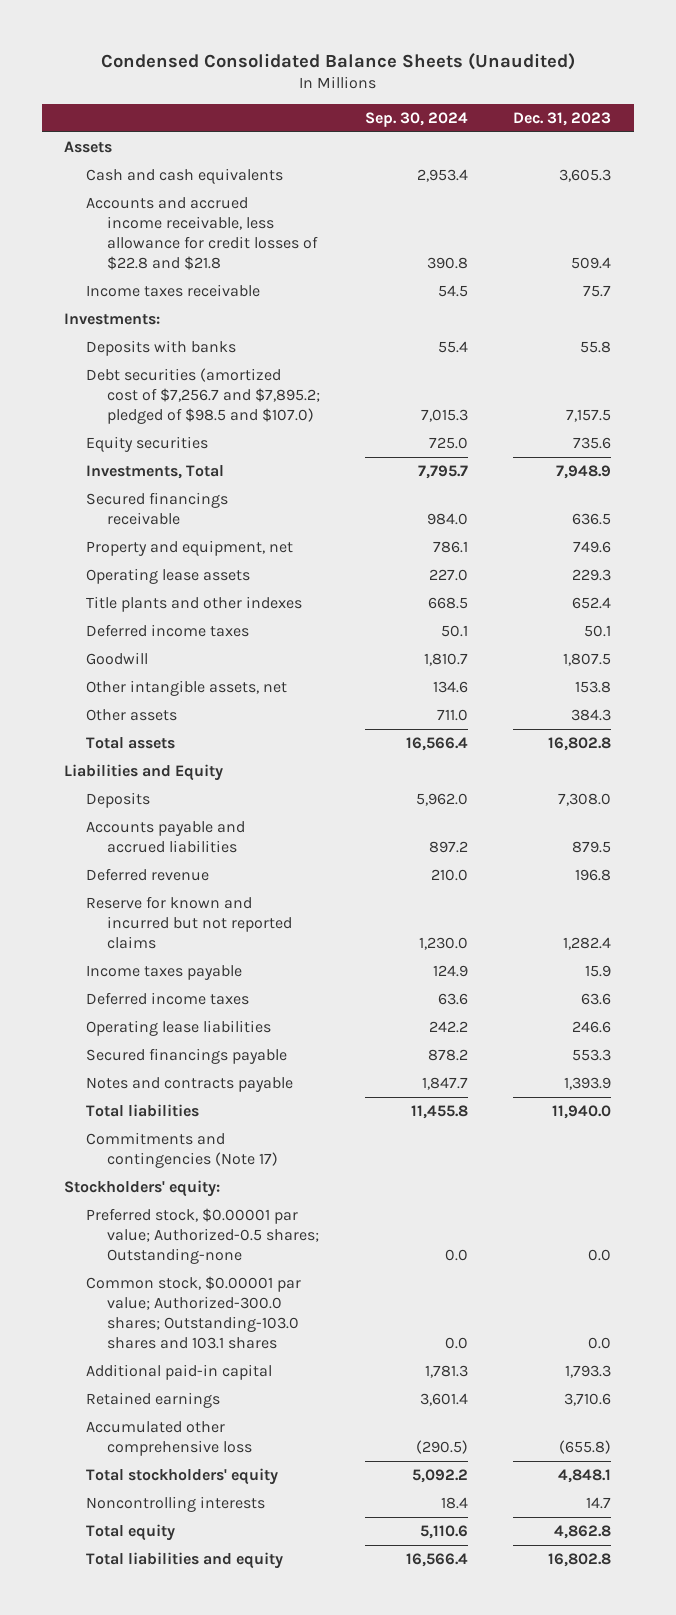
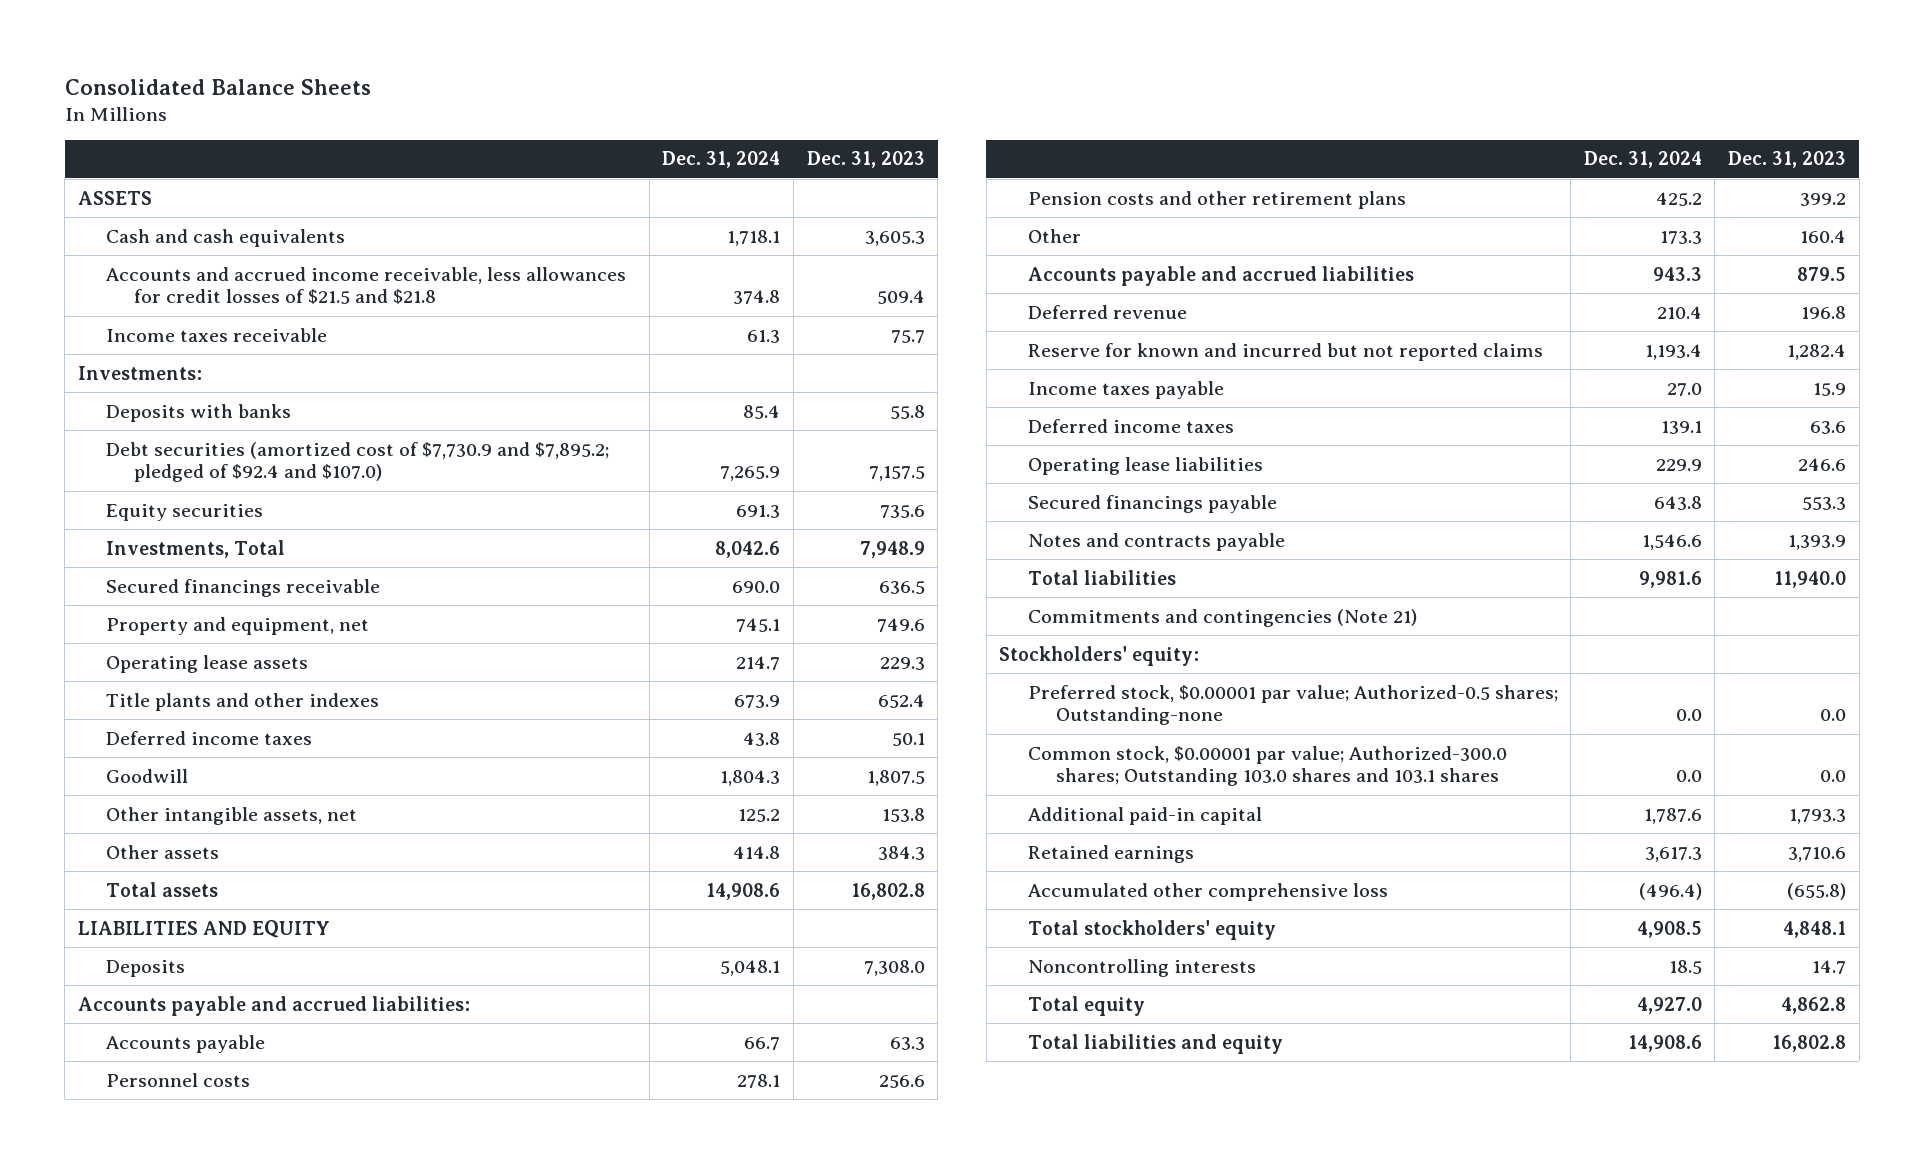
[100,52,575,70] Condensed Consolidated Balance Sheets (Unaudited) -> [64,78,371,95] Consolidated Balance Sheets
[365,112,469,128] Sep. 30, 2024 -> none
none -> [662,151,781,169] Dec. 31, 2024
[64,140,113,153] Assets -> [77,190,152,205] ASSETS
[85,196,319,270] Accounts and accrued income receivable, less allowance for credit losses of $22.8 and $21.8 -> [106,266,627,305] Accounts and accrued income receivable, less allowances for credit losses of $21.5 and $21.8
[85,367,321,424] Debt securities (amortized cost of $7,256.7 and $7,895.2; pledged of $98.5 and $107.0) -> [106,441,610,483] Debt securities (amortized cost of $7,730.9 and $7,895.2; pledged of $92.4 and $107.0)
[64,763,224,781] Liabilities and Equity -> [77,919,330,938] LIABILITIES AND EQUITY
none -> [77,995,470,1016] Accounts payable and accrued liabilities:
none -> [106,1034,266,1053] Accounts payable
none -> [106,1072,251,1087] Personnel costs
none -> [1027,190,1406,209] Pension costs and other retirement plans
none -> [1027,228,1081,243] Other
[85,1131,279,1168] Commitments and contingencies (Note 17) -> [1027,608,1417,627] Commitments and contingencies (Note 21)
[85,1275,301,1349] Common stock, $0.00001 par value; Authorized-300.0 shares; Outstanding-103.0 shares and 103.1 shares -> [1027,745,1507,787] Common stock, $0.00001 par value; Authorized-300.0 shares; Outstanding 103.0 shares and 103.1 shares

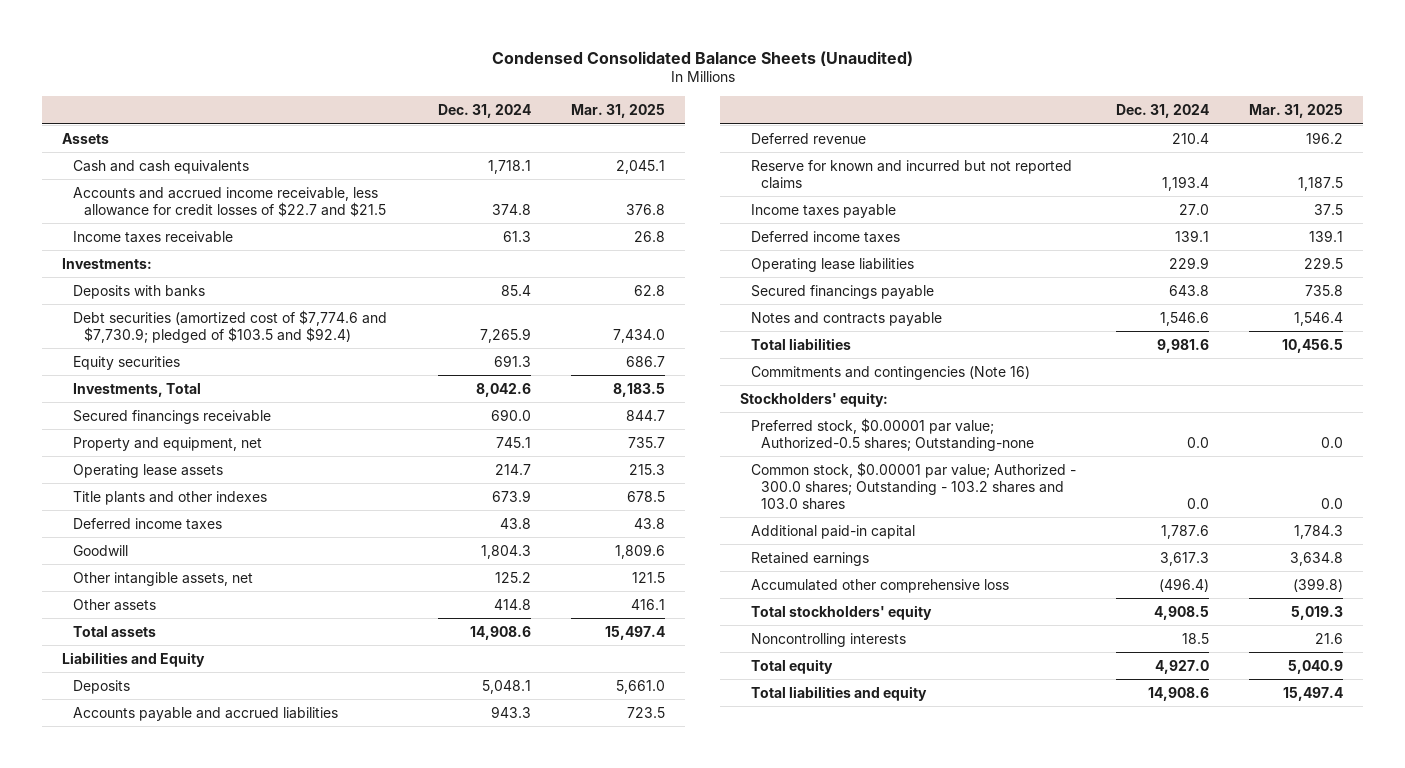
[64,78,371,95] Consolidated Balance Sheets -> [491,50,913,66] Condensed Consolidated Balance Sheets (Unaudited)
[806,151,925,169] Dec. 31, 2023 -> none
none -> [571,104,666,119] Mar. 31, 2025
[77,190,152,205] ASSETS -> [62,132,110,144] Assets
[106,266,627,305] Accounts and accrued income receivable, less allowances for credit losses of $21.5 and $21.8 -> [73,186,386,217] Accounts and accrued income receivable, less allowance for credit losses of $22.7 and $21.5
[106,441,610,483] Debt securities (amortized cost of $7,730.9 and $7,895.2; pledged of $92.4 and $107.0) -> [73,309,388,343] Debt securities (amortized cost of $7,774.6 and $7,730.9; pledged of $103.5 and $92.4)
[77,919,330,938] LIABILITIES AND EQUITY -> [62,651,206,667] Liabilities and Equity
[77,995,470,1016] Accounts payable and accrued liabilities: -> none
[106,1034,266,1053] Accounts payable -> none
[106,1072,251,1087] Personnel costs -> none
[1027,190,1406,209] Pension costs and other retirement plans -> none
[1027,228,1081,243] Other -> none
[1027,608,1417,627] Commitments and contingencies (Note 21) -> [750,365,1030,380] Commitments and contingencies (Note 16)
[1027,745,1507,787] Common stock, $0.00001 par value; Authorized-300.0 shares; Outstanding 103.0 shares and 103.1 shares -> [750,461,1076,510] Common stock, $0.00001 par value; Authorized - 300.0 shares; Outstanding - 103.2 shares and 103.0 shares

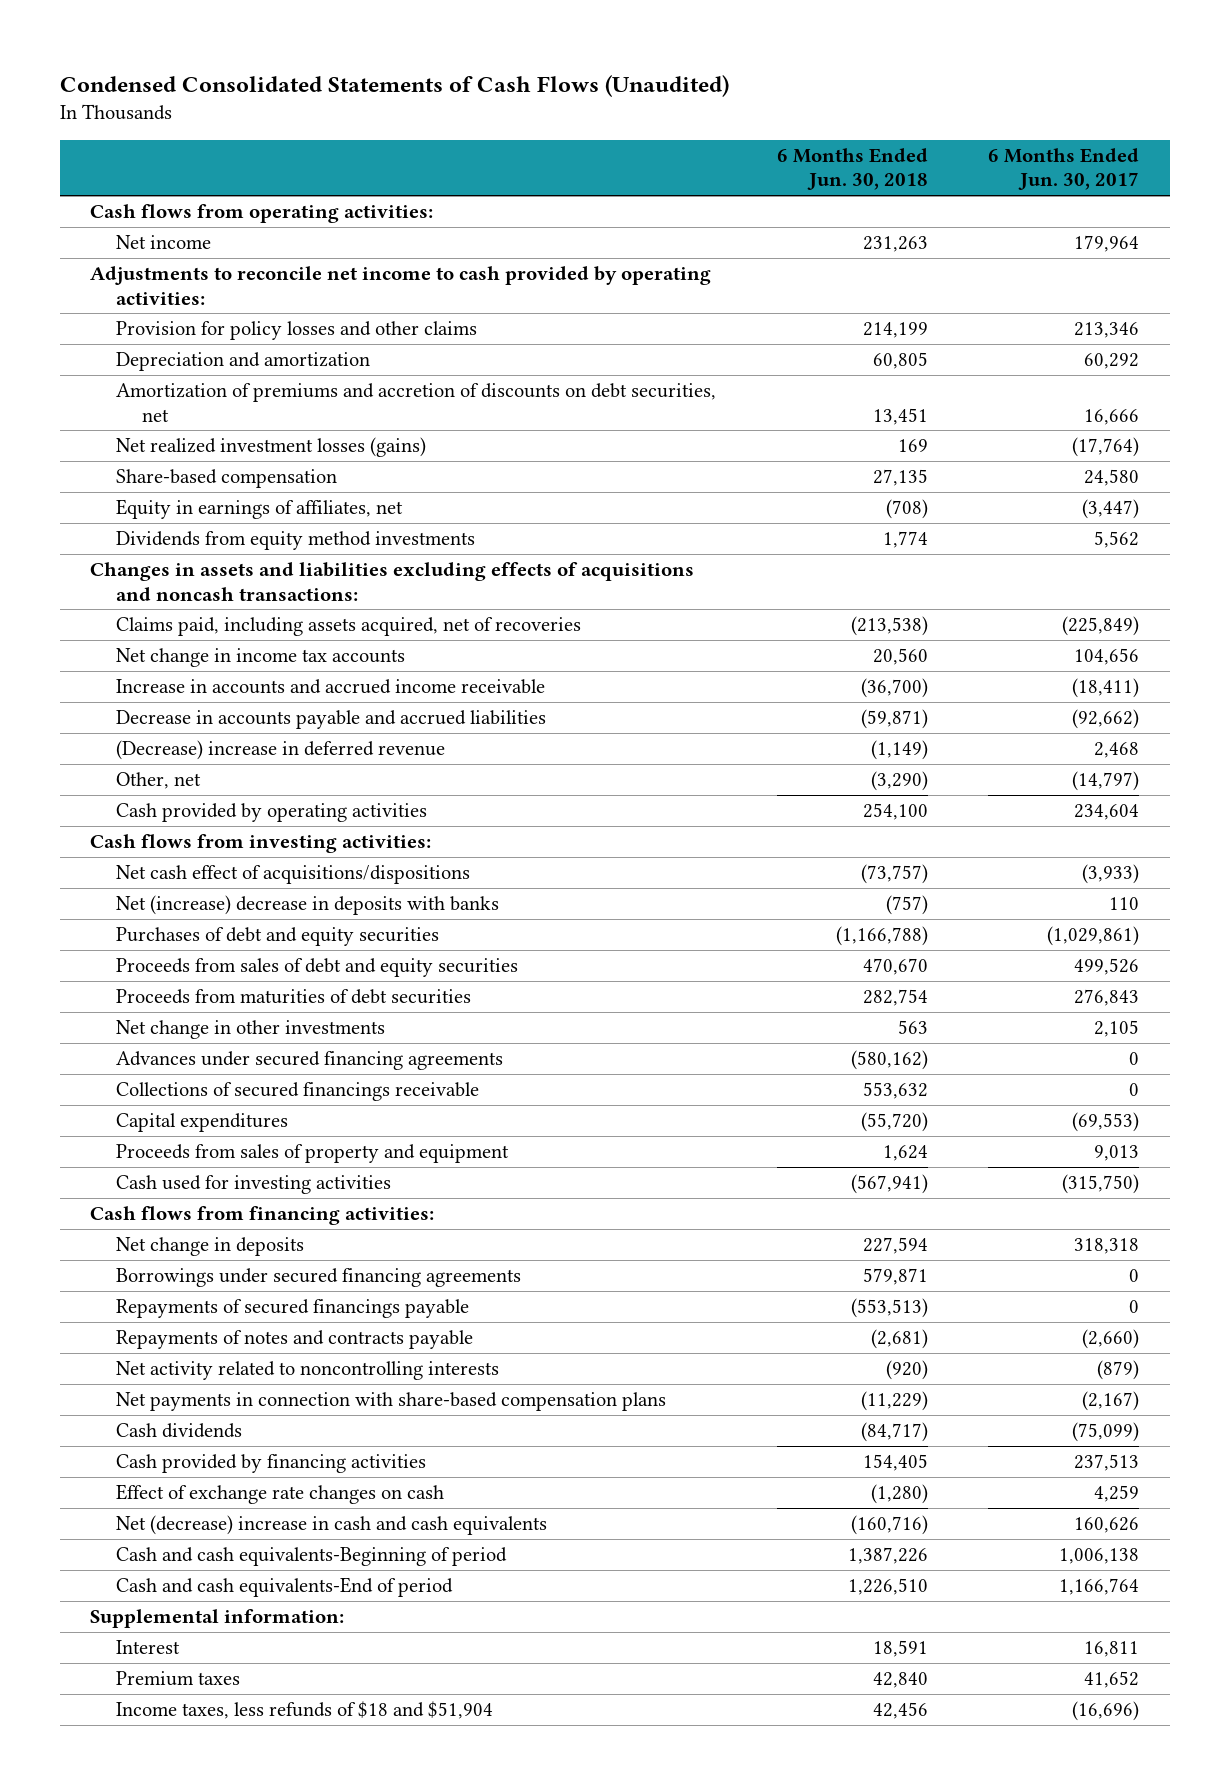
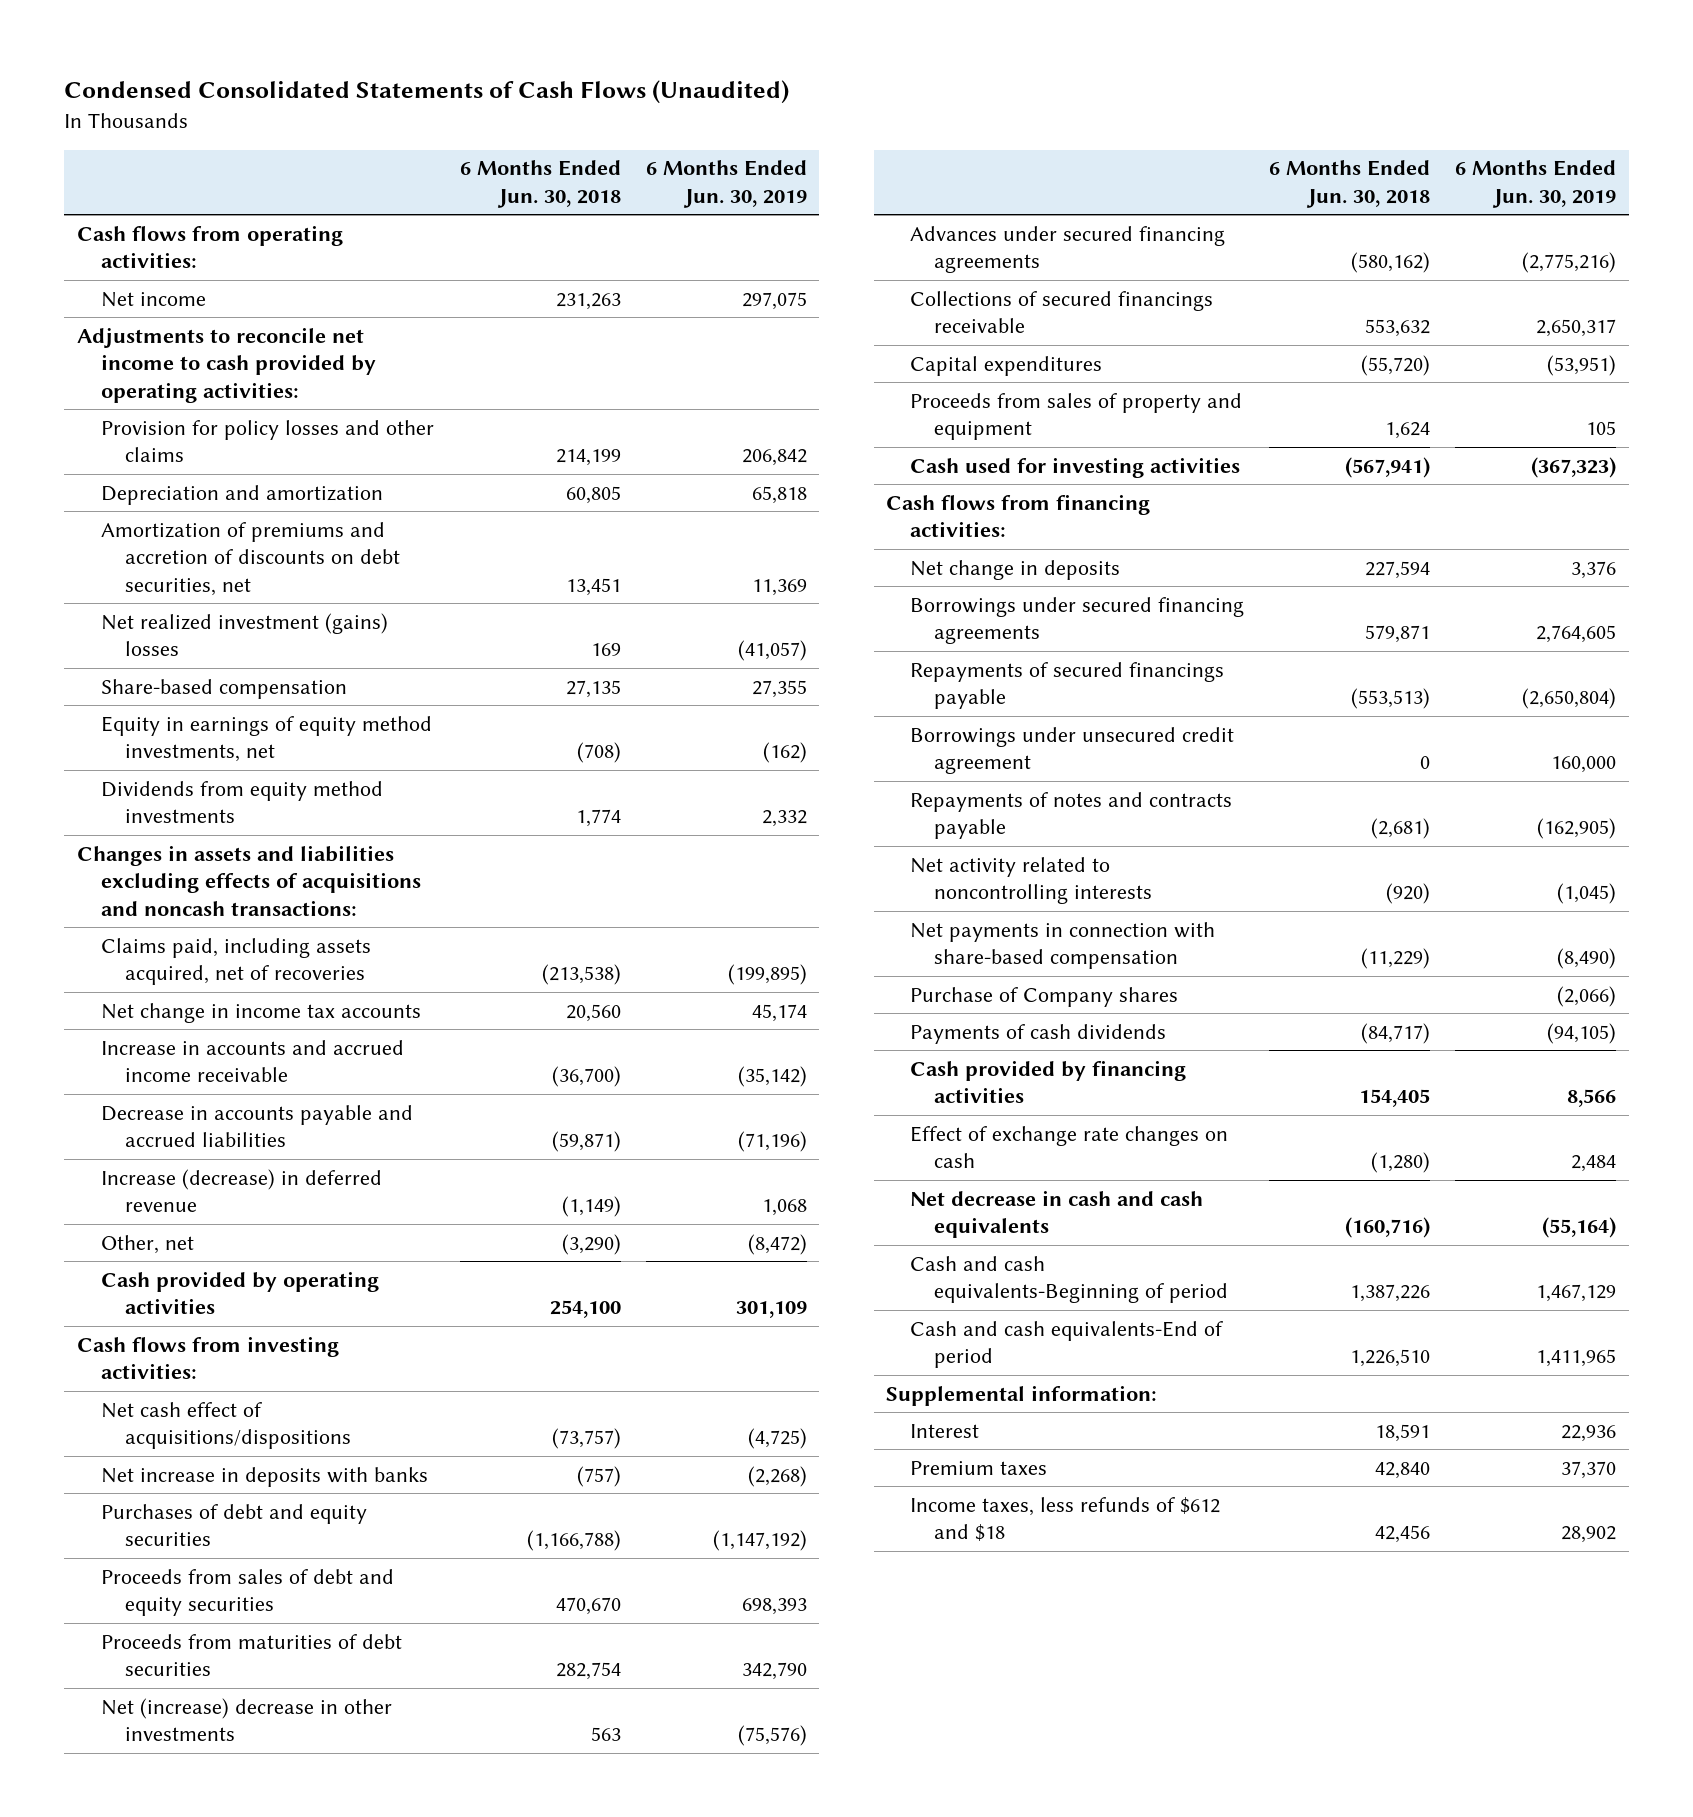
[988,147,1140,191] 6 Months Ended Jun. 30, 2017 -> none
none -> [645,160,807,208] 6 Months Ended Jun. 30, 2019
[116,437,427,458] Net realized investment losses (gains) -> [100,612,388,657] Net realized investment (gains) losses
[116,499,404,520] Equity in earnings of affiliates, net -> [100,715,432,763] Equity in earnings of equity method investments, net
[116,740,446,761] (Decrease) increase in deferred revenue -> [100,1168,382,1213] Increase (decrease) in deferred revenue
[116,895,500,916] Net (increase) decrease in deposits with banks -> [100,1466,428,1487] Net increase in deposits with banks
[116,1020,386,1040] Net change in other investments -> [100,1697,392,1742] Net (increase) decrease in other investments
none -> [910,726,1235,775] Borrowings under unsecured credit agreement
[116,1392,667,1412] Net payments in connection with share-based compensation plans -> [910,921,1216,970] Net payments in connection with share-based compensation
none -> [910,986,1179,1007] Purchase of Company shares
[116,1423,243,1439] Cash dividends -> [910,1023,1167,1044] Payments of cash dividends
[116,1515,548,1536] Net (decrease) increase in cash and cash equivalents -> [910,1189,1204,1239] Net decrease in cash and cash equivalents
[116,1701,494,1720] Income taxes, less refunds of $18 and $51,904 -> [910,1496,1221,1542] Income taxes, less refunds of $612 and $18

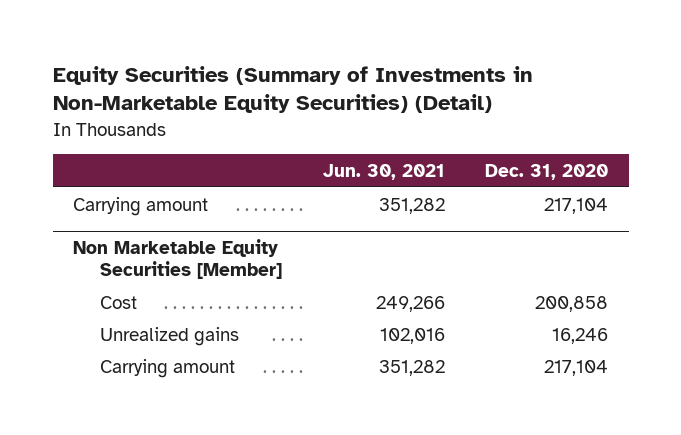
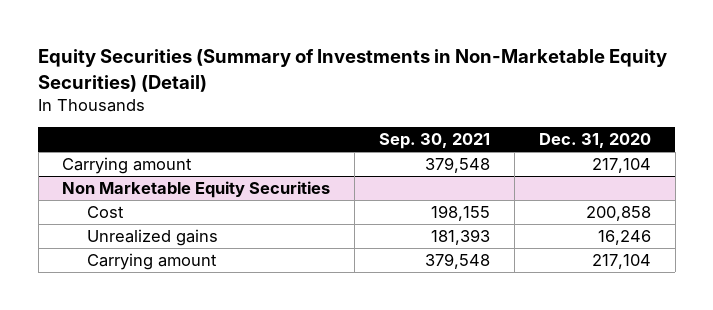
[322,163,445,180] Jun. 30, 2021 -> none
none -> [379,132,491,149] Sep. 30, 2021
[72,238,283,280] Non Marketable Equity Securities [Member] -> [62,181,331,199] Non Marketable Equity Securities

